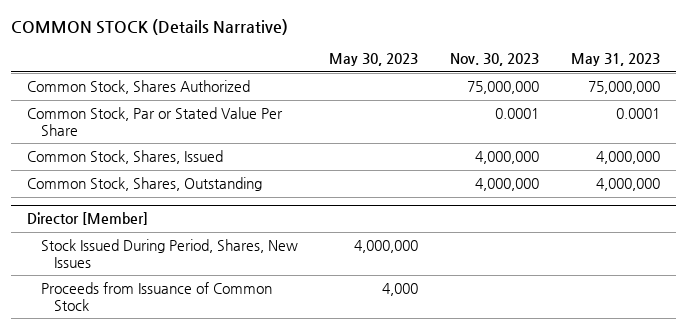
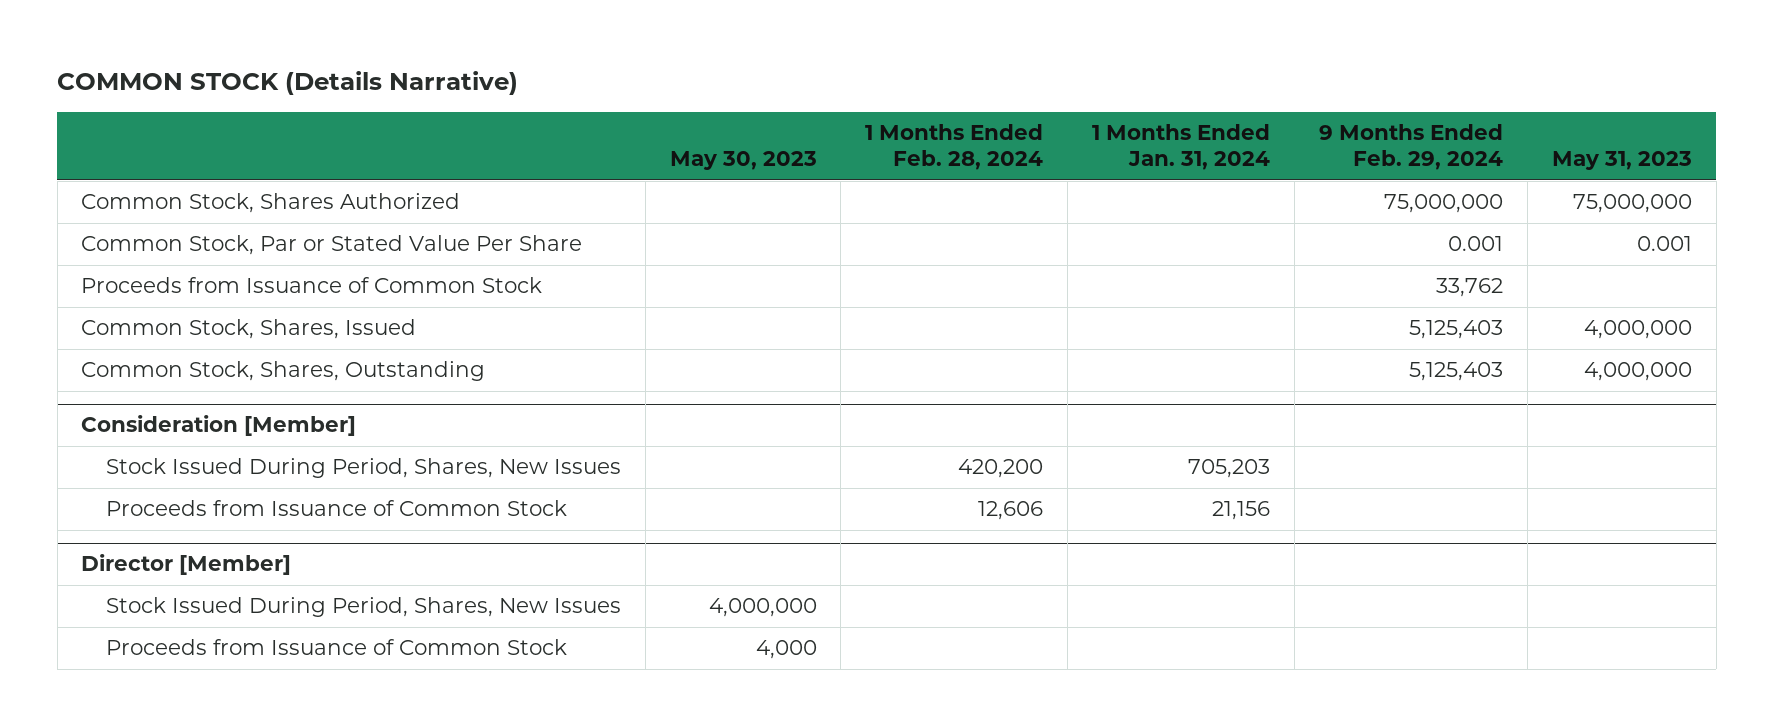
[450,53,540,67] Nov. 30, 2023 -> none
none -> [865,123,1044,171] 1 Months Ended Feb. 28, 2024
none -> [1092,123,1271,171] 1 Months Ended Jan. 31, 2024
none -> [1318,123,1503,171] 9 Months Ended Feb. 29, 2024
[616,108,661,120] 0.0001 -> [1636,236,1692,252] 0.001
none -> [81,277,543,294] Proceeds from Issuance of Common Stock
none -> [81,415,357,437] Consideration [Member]
none -> [105,458,621,479] Stock Issued During Period, Shares, New Issues
none -> [105,500,567,517] Proceeds from Issuance of Common Stock

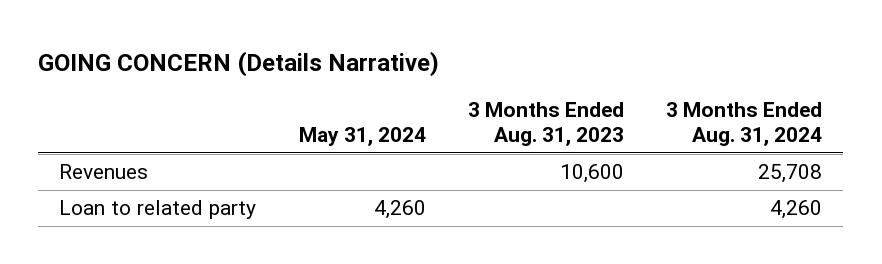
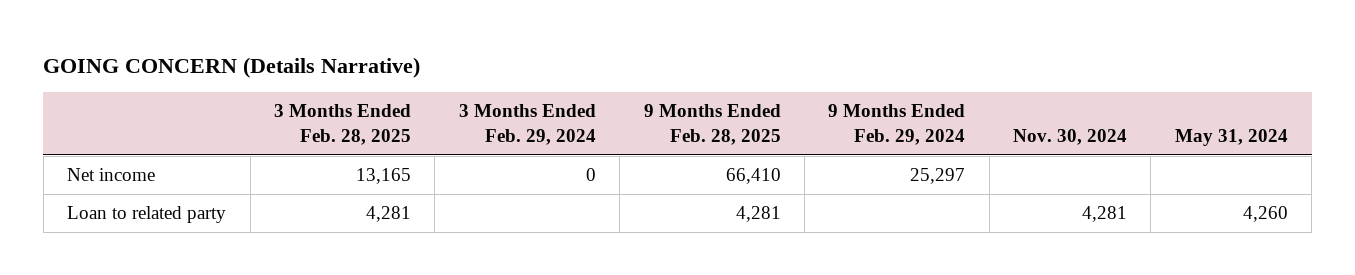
[467,102,624,147] 3 Months Ended Aug. 31, 2023 -> none
[666,102,823,147] 3 Months Ended Aug. 31, 2024 -> none
none -> [273,104,411,146] 3 Months Ended Feb. 28, 2025
none -> [458,104,596,146] 3 Months Ended Feb. 29, 2024
none -> [643,104,781,146] 9 Months Ended Feb. 28, 2025
none -> [828,104,966,146] 9 Months Ended Feb. 29, 2024
none -> [1013,129,1128,146] Nov. 30, 2024
[59,164,149,180] Revenues -> [67,168,156,182] Net income

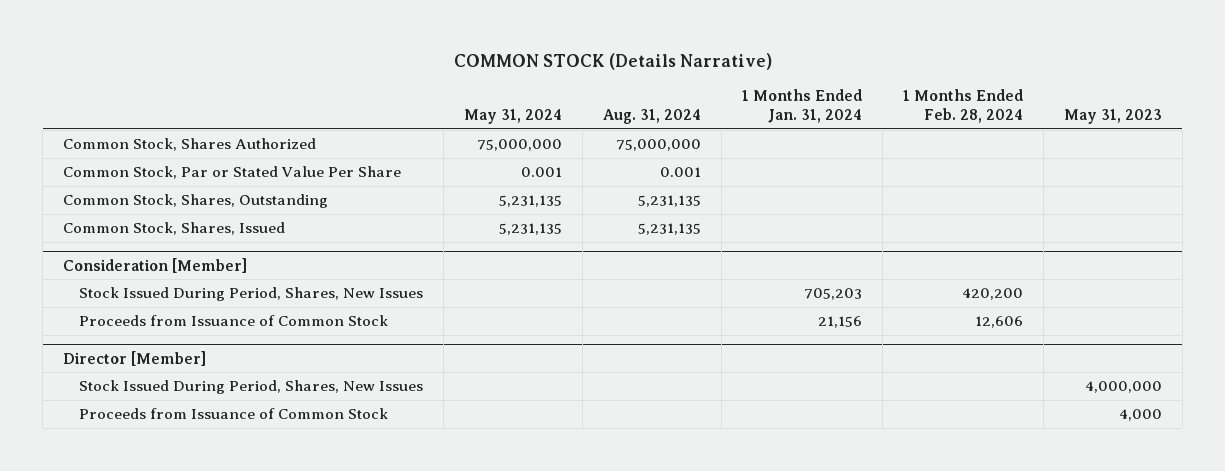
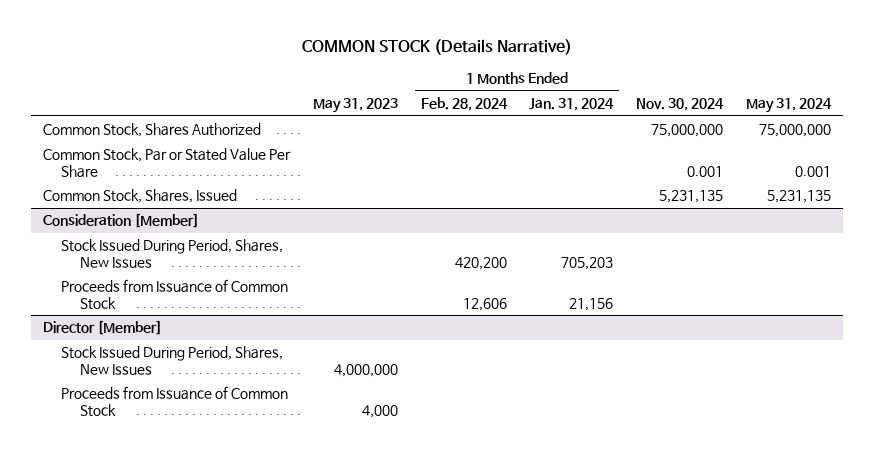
[603,109,702,125] Aug. 31, 2024 -> none
none -> [636,98,725,112] Nov. 30, 2024
[63,194,329,209] Common Stock, Shares, Outstanding -> none

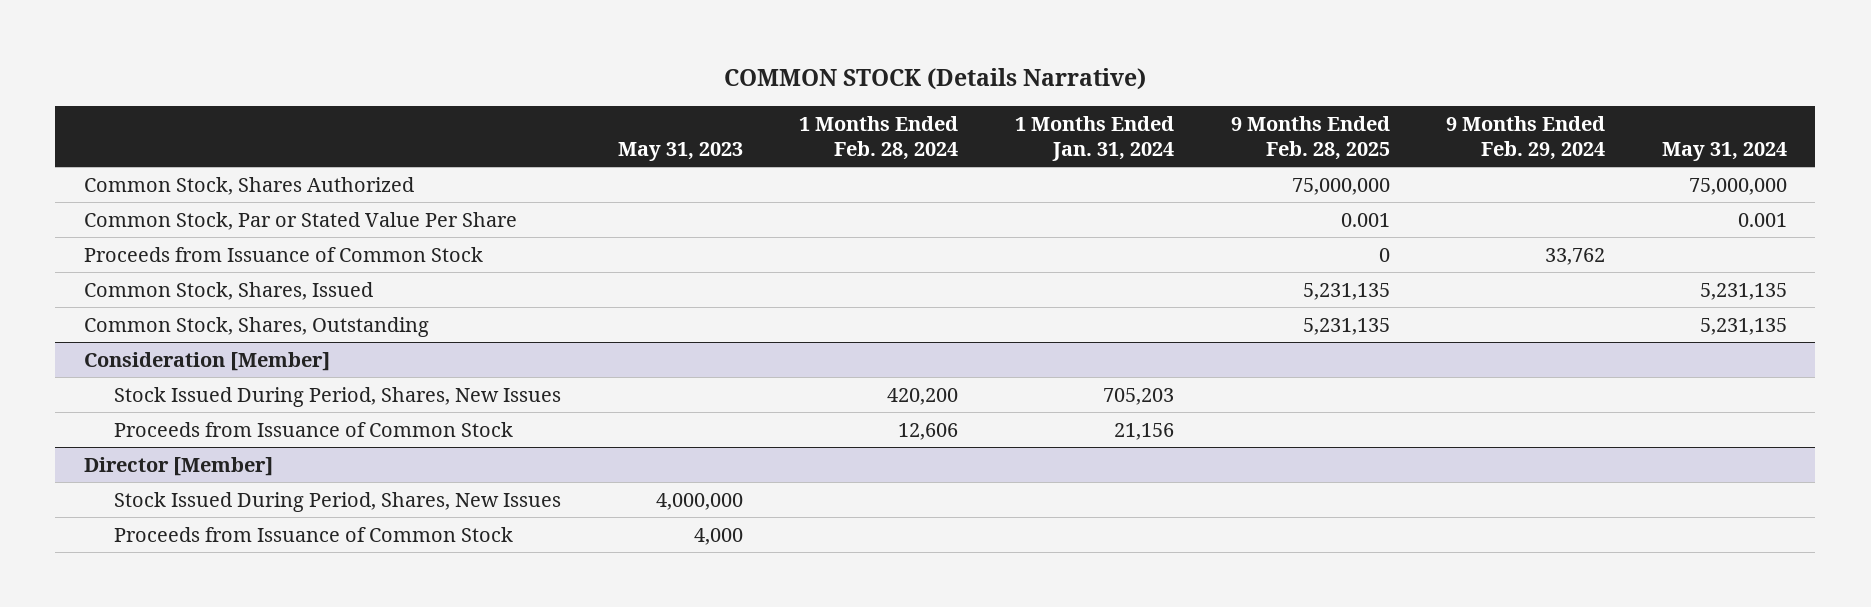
[636,98,725,112] Nov. 30, 2024 -> none
none -> [1230,115,1390,161] 9 Months Ended Feb. 28, 2025
none -> [1446,115,1606,161] 9 Months Ended Feb. 29, 2024
none -> [83,246,483,262] Proceeds from Issuance of Common Stock
none -> [83,316,429,337] Common Stock, Shares, Outstanding

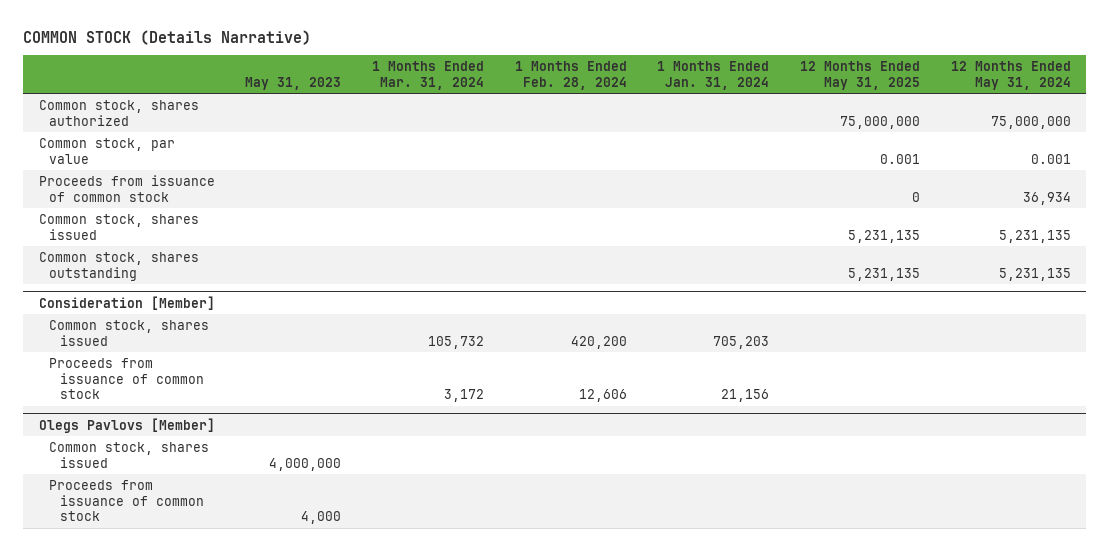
[1230,115,1390,161] 9 Months Ended Feb. 28, 2025 -> none
[1446,115,1606,161] 9 Months Ended Feb. 29, 2024 -> none
[1662,142,1788,162] May 31, 2024 -> none
none -> [371,60,484,90] 1 Months Ended Mar. 31, 2024
none -> [800,60,921,90] 12 Months Ended May 31, 2025
none -> [950,60,1071,90] 12 Months Ended May 31, 2024
[83,176,414,195] Common Stock, Shares Authorized -> [38,99,199,126] Common stock, shares authorized
[83,211,517,230] Common Stock, Par or Stated Value Per Share -> [38,137,175,164] Common stock, par value
[83,246,483,262] Proceeds from Issuance of Common Stock -> [38,174,215,202] Proceeds from issuance of common stock
[83,281,373,300] Common Stock, Shares, Issued -> [38,213,199,240] Common stock, shares issued
[83,316,429,337] Common Stock, Shares, Outstanding -> [38,251,199,281] Common stock, shares outstanding
[83,456,273,476] Director [Member] -> none
[113,491,561,512] Stock Issued During Period, Shares, New Issues -> none
[113,526,513,542] Proceeds from Issuance of Common Stock -> none
[113,386,561,407] Stock Issued During Period, Shares, New Issues -> [49,319,210,346] Common stock, shares issued
[113,421,513,437] Proceeds from Issuance of Common Stock -> [49,357,204,400] Proceeds from issuance of common stock
none -> [38,417,215,433] Olegs Pavlovs [Member]
none -> [49,441,210,468] Common stock, shares issued
none -> [49,479,204,522] Proceeds from issuance of common stock

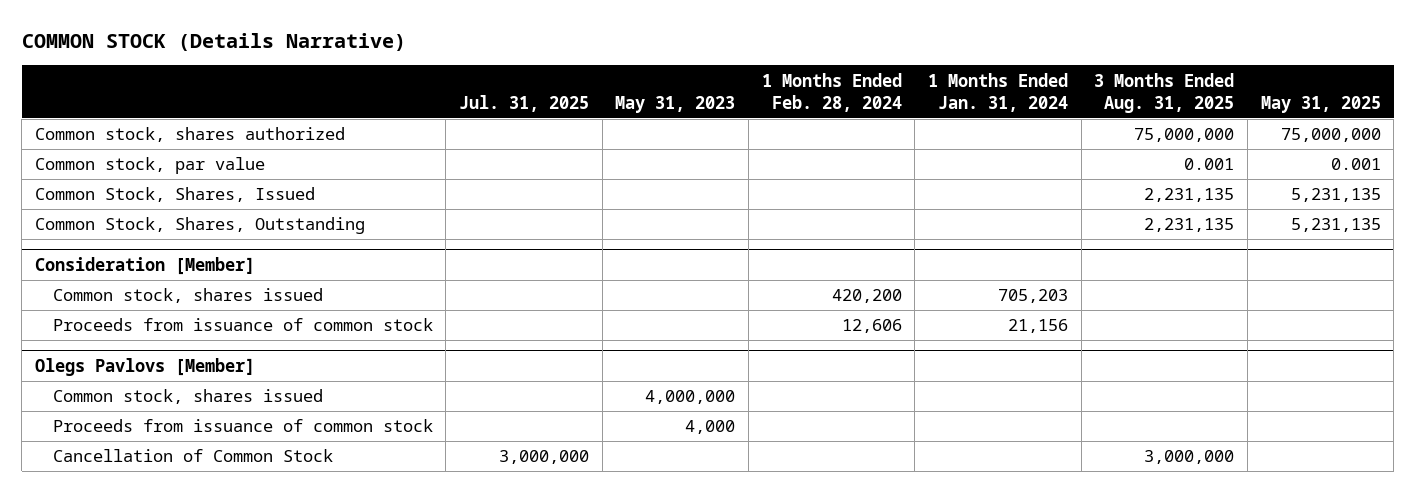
[371,60,484,90] 1 Months Ended Mar. 31, 2024 -> none
[800,60,921,90] 12 Months Ended May 31, 2025 -> none
[950,60,1071,90] 12 Months Ended May 31, 2024 -> none
none -> [458,94,589,112] Jul. 31, 2025
none -> [1094,72,1235,113] 3 Months Ended Aug. 31, 2025
none -> [1260,95,1381,113] May 31, 2025
[38,174,215,202] Proceeds from issuance of common stock -> none
[38,213,199,240] Common stock, shares issued -> [34,187,315,203] Common Stock, Shares, Issued
[38,251,199,281] Common stock, shares outstanding -> [34,217,365,235] Common Stock, Shares, Outstanding
none -> [52,449,333,463] Cancellation of Common Stock

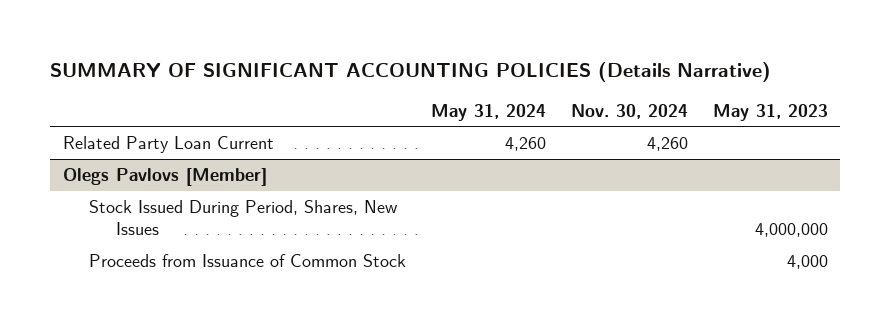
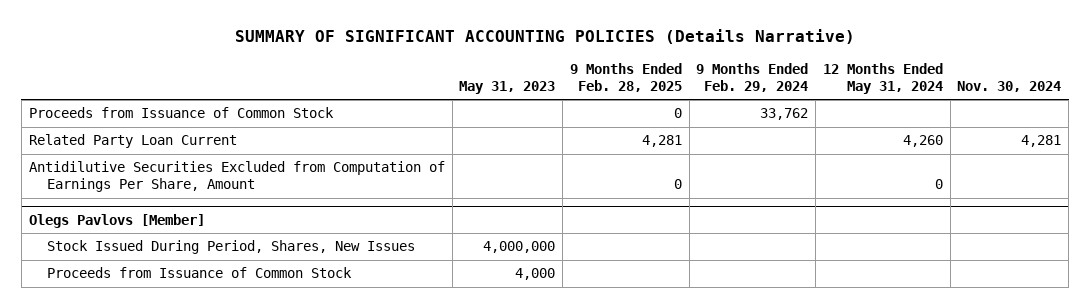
[431,103,547,121] May 31, 2024 -> none
none -> [569,62,682,92] 9 Months Ended Feb. 28, 2025
none -> [696,62,809,92] 9 Months Ended Feb. 29, 2024
none -> [822,62,943,94] 12 Months Ended May 31, 2024
none -> [28,107,334,119] Proceeds from Issuance of Common Stock
[646,136,688,151] 4,260 -> [1021,135,1062,148] 4,281
none -> [28,161,445,193] Antidilutive Securities Excluded from Computation of Earnings Per Share, Amount

